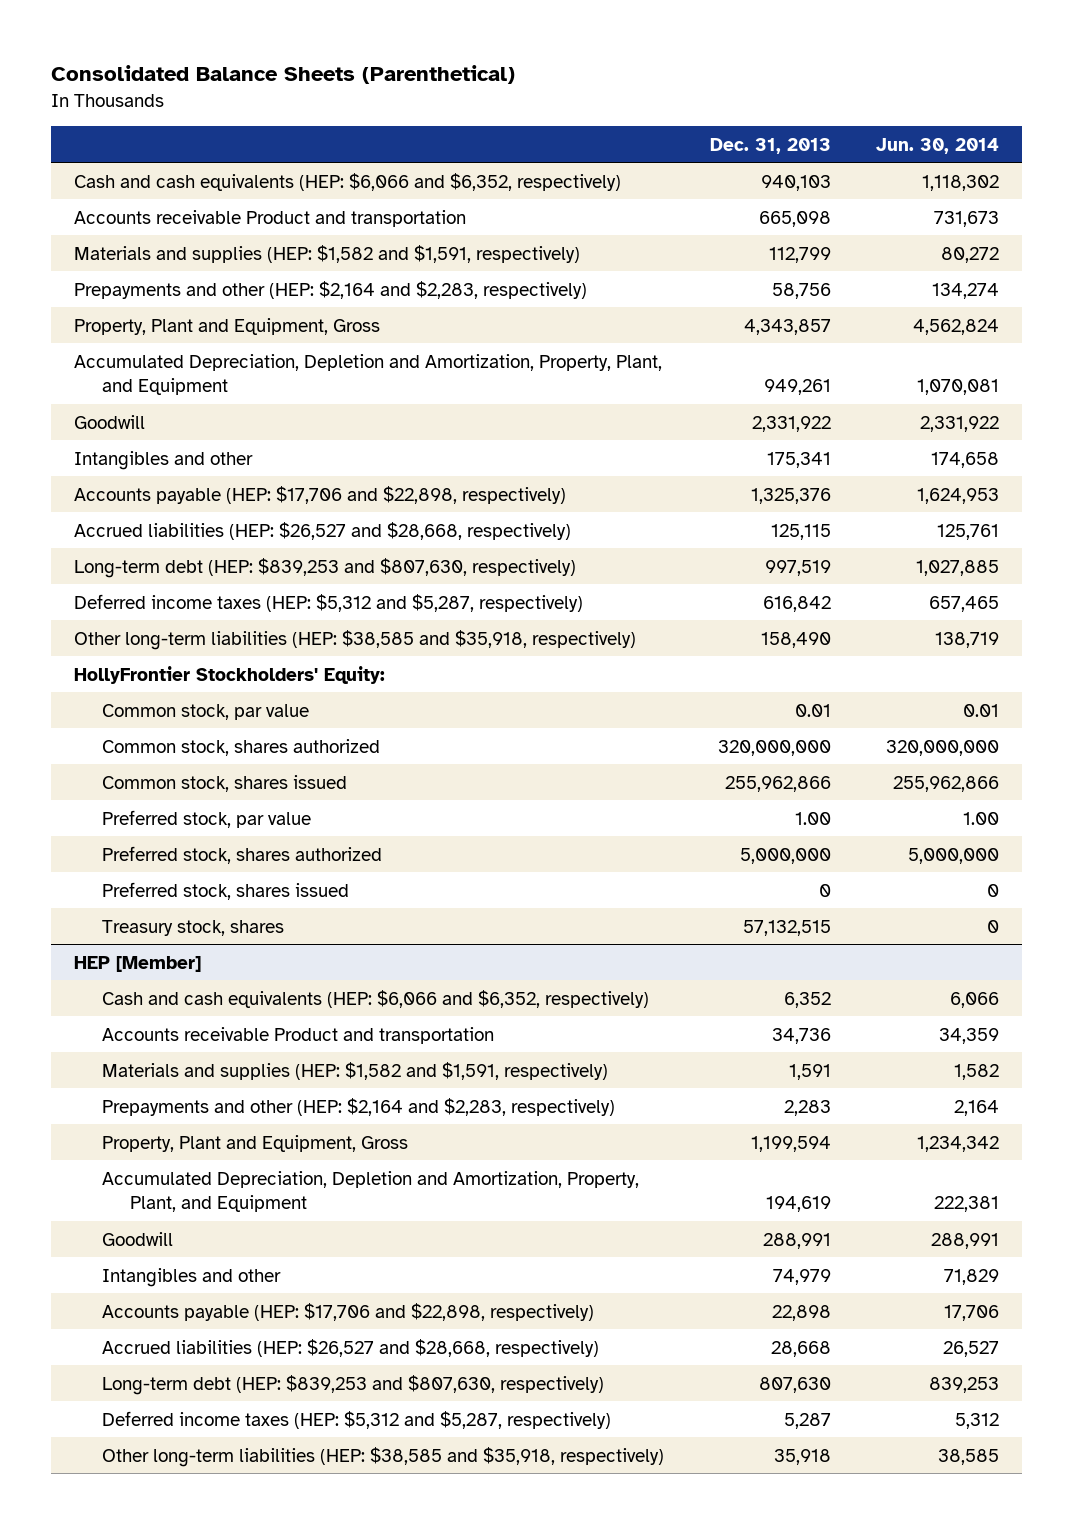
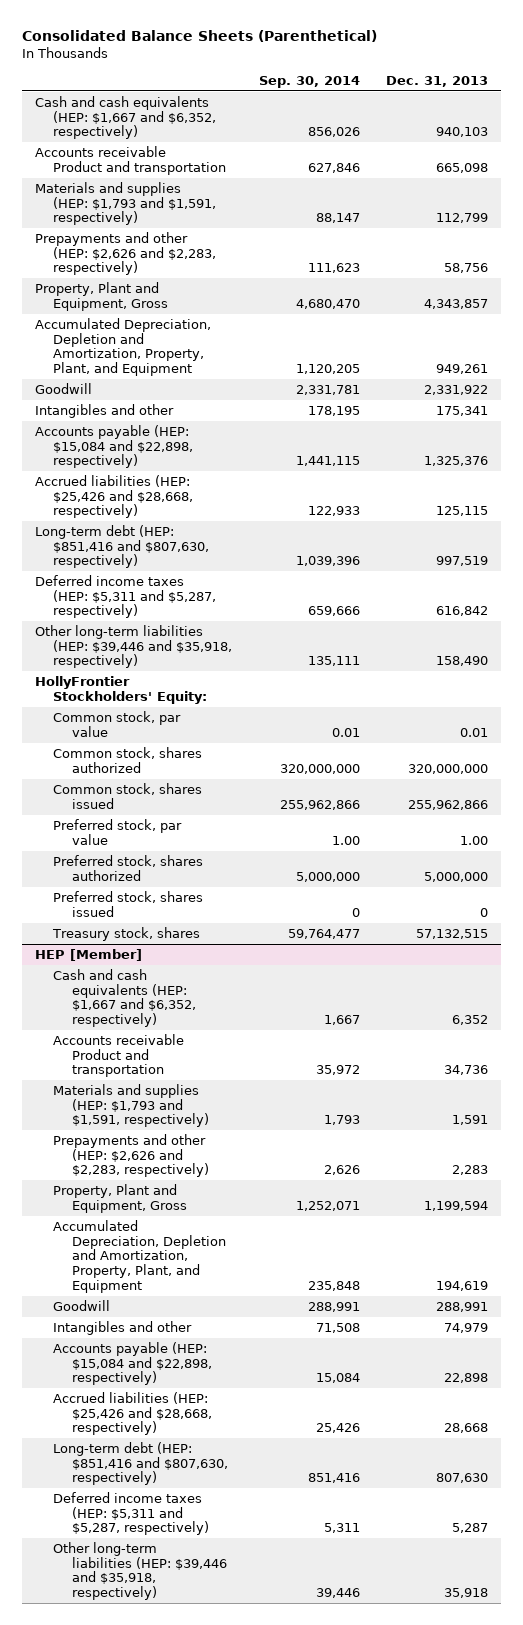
[876,137,1000,154] Jun. 30, 2014 -> none
none -> [258,76,360,89] Sep. 30, 2014
[74,172,622,191] Cash and cash equivalents (HEP: $6,066 and $6,352, respectively) -> [34,95,217,140] Cash and cash equivalents (HEP: $1,667 and $6,352, respectively)
[74,244,581,263] Materials and supplies (HEP: $1,582 and $1,591, respectively) -> [34,181,217,226] Materials and supplies (HEP: $1,793 and $1,591, respectively)
[74,280,588,299] Prepayments and other (HEP: $2,164 and $2,283, respectively) -> [34,231,217,276] Prepayments and other (HEP: $2,626 and $2,283, respectively)
[74,485,567,504] Accounts payable (HEP: $17,706 and $22,898, respectively) -> [34,424,194,469] Accounts payable (HEP: $15,084 and $22,898, respectively)
[74,521,572,540] Accrued liabilities (HEP: $26,527 and $28,668, respectively) -> [34,474,194,519] Accrued liabilities (HEP: $25,426 and $28,668, respectively)
[74,557,577,578] Long-term debt (HEP: $839,253 and $807,630, respectively) -> [34,524,210,569] Long-term debt (HEP: $851,416 and $807,630, respectively)
[74,593,584,612] Deferred income taxes (HEP: $5,312 and $5,287, respectively) -> [34,574,217,619] Deferred income taxes (HEP: $5,311 and $5,287, respectively)
[74,629,637,650] Other long-term liabilities (HEP: $38,585 and $35,918, respectively) -> [34,624,233,669] Other long-term liabilities (HEP: $39,446 and $35,918, respectively)
[102,989,650,1008] Cash and cash equivalents (HEP: $6,066 and $6,352, respectively) -> [53,968,196,1028] Cash and cash equivalents (HEP: $1,667 and $6,352, respectively)
[102,1061,609,1080] Materials and supplies (HEP: $1,582 and $1,591, respectively) -> [53,1083,209,1128] Materials and supplies (HEP: $1,793 and $1,591, respectively)
[102,1097,616,1116] Prepayments and other (HEP: $2,164 and $2,283, respectively) -> [53,1133,209,1178] Prepayments and other (HEP: $2,626 and $2,283, respectively)
[102,1302,595,1321] Accounts payable (HEP: $17,706 and $22,898, respectively) -> [53,1341,212,1386] Accounts payable (HEP: $15,084 and $22,898, respectively)
[102,1338,600,1357] Accrued liabilities (HEP: $26,527 and $28,668, respectively) -> [53,1391,212,1436] Accrued liabilities (HEP: $25,426 and $28,668, respectively)
[102,1374,605,1395] Long-term debt (HEP: $839,253 and $807,630, respectively) -> [53,1441,228,1486] Long-term debt (HEP: $851,416 and $807,630, respectively)
[102,1410,612,1429] Deferred income taxes (HEP: $5,312 and $5,287, respectively) -> [53,1491,209,1536] Deferred income taxes (HEP: $5,311 and $5,287, respectively)
[102,1446,665,1467] Other long-term liabilities (HEP: $38,585 and $35,918, respectively) -> [53,1541,227,1601] Other long-term liabilities (HEP: $39,446 and $35,918, respectively)

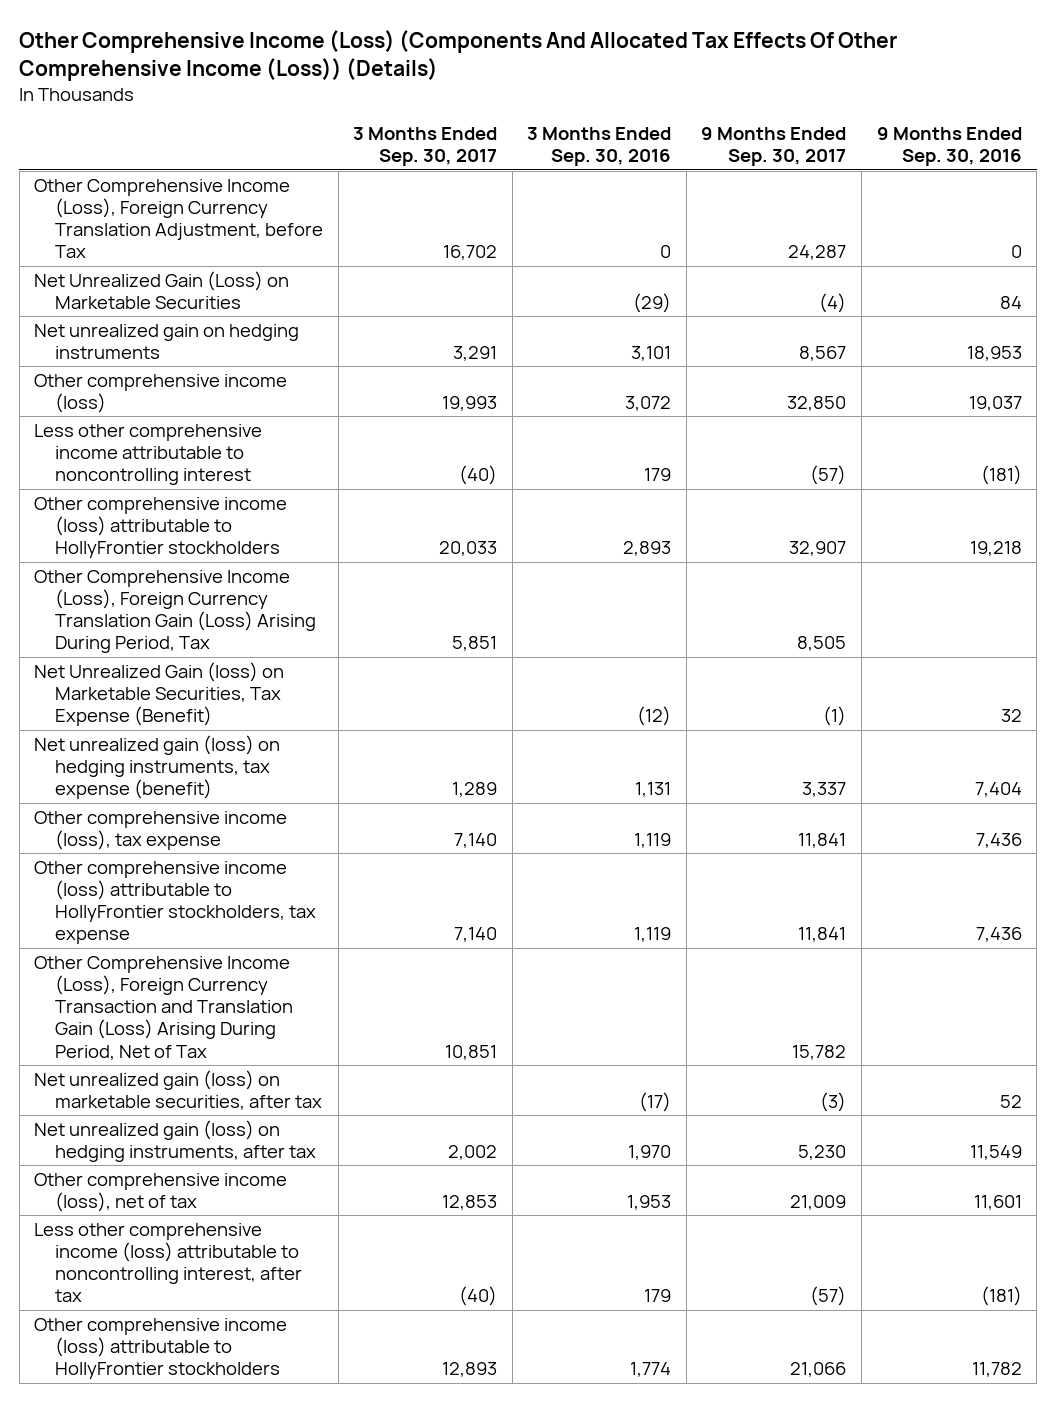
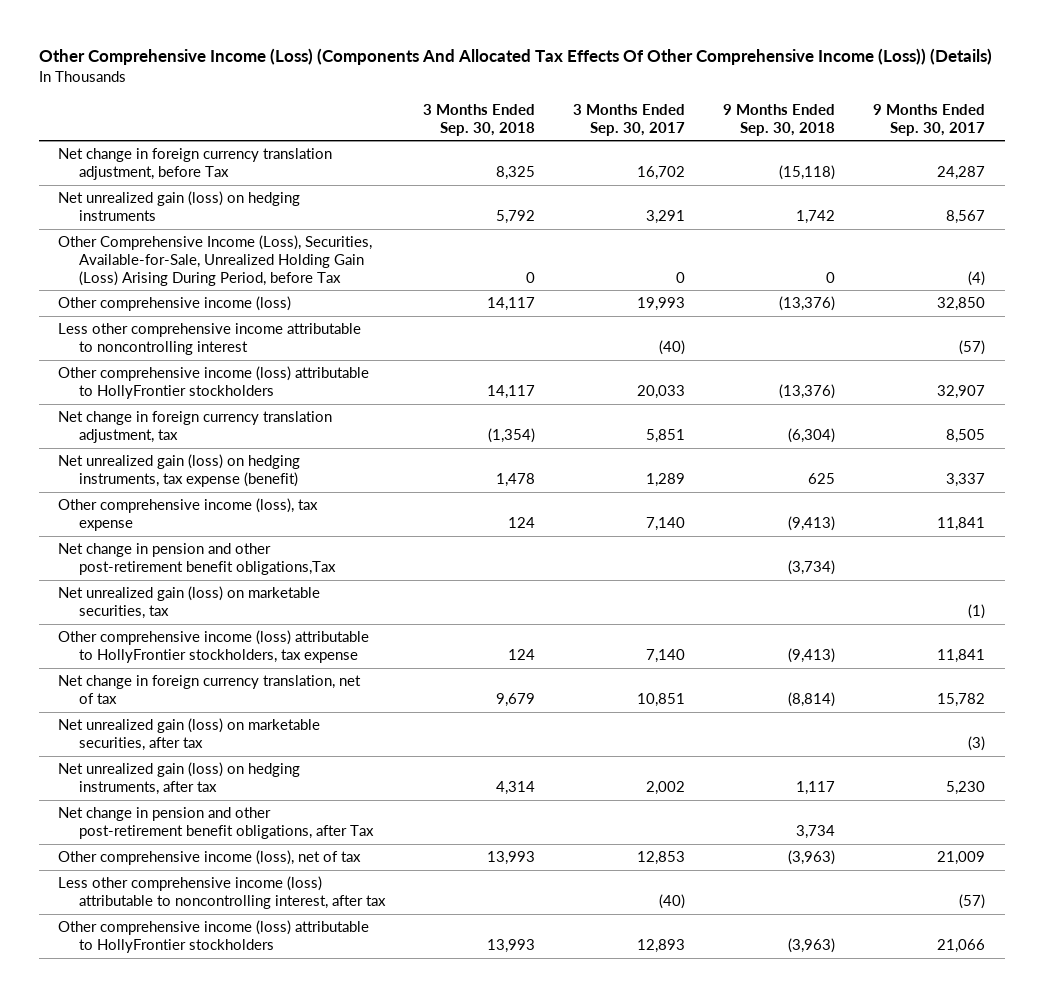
[527,126,672,167] 3 Months Ended Sep. 30, 2016 -> none
[876,126,1022,167] 9 Months Ended Sep. 30, 2016 -> none
none -> [422,103,535,136] 3 Months Ended Sep. 30, 2018
none -> [723,103,836,136] 9 Months Ended Sep. 30, 2018
[34,270,290,309] Net Unrealized Gain (Loss) on Marketable Securities -> none
[34,178,323,259] Other Comprehensive Income (Loss), Foreign Currency Translation Adjustment, before Tax -> [58,148,333,180] Net change in foreign currency translation adjustment, before Tax
[34,323,300,359] Net unrealized gain on hedging instruments -> [58,191,301,221] Net unrealized gain (loss) on hedging instruments
none -> [58,235,373,286] Other Comprehensive Income (Loss), Securities, Available-for-Sale, Unrealized Holding Gain (Loss) Arising During Period, before Tax
[34,661,285,727] Net Unrealized Gain (loss) on Marketable Securities, Tax Expense (Benefit) -> none
[34,569,316,654] Other Comprehensive Income (Loss), Foreign Currency Translation Gain (Loss) Arising During Period, Tax -> [58,411,333,443] Net change in foreign currency translation adjustment, tax
none -> [58,543,336,575] Net change in pension and other post-retirement benefit obligations,Tax
none -> [58,586,321,619] Net unrealized gain (loss) on marketable securities, tax
[34,955,293,1060] Other Comprehensive Income (Loss), Foreign Currency Transaction and Translation Gain (Loss) Arising During Period, Net of Tax -> [58,675,362,704] Net change in foreign currency translation, net of tax
none -> [58,807,374,839] Net change in pension and other post-retirement benefit obligations, after Tax

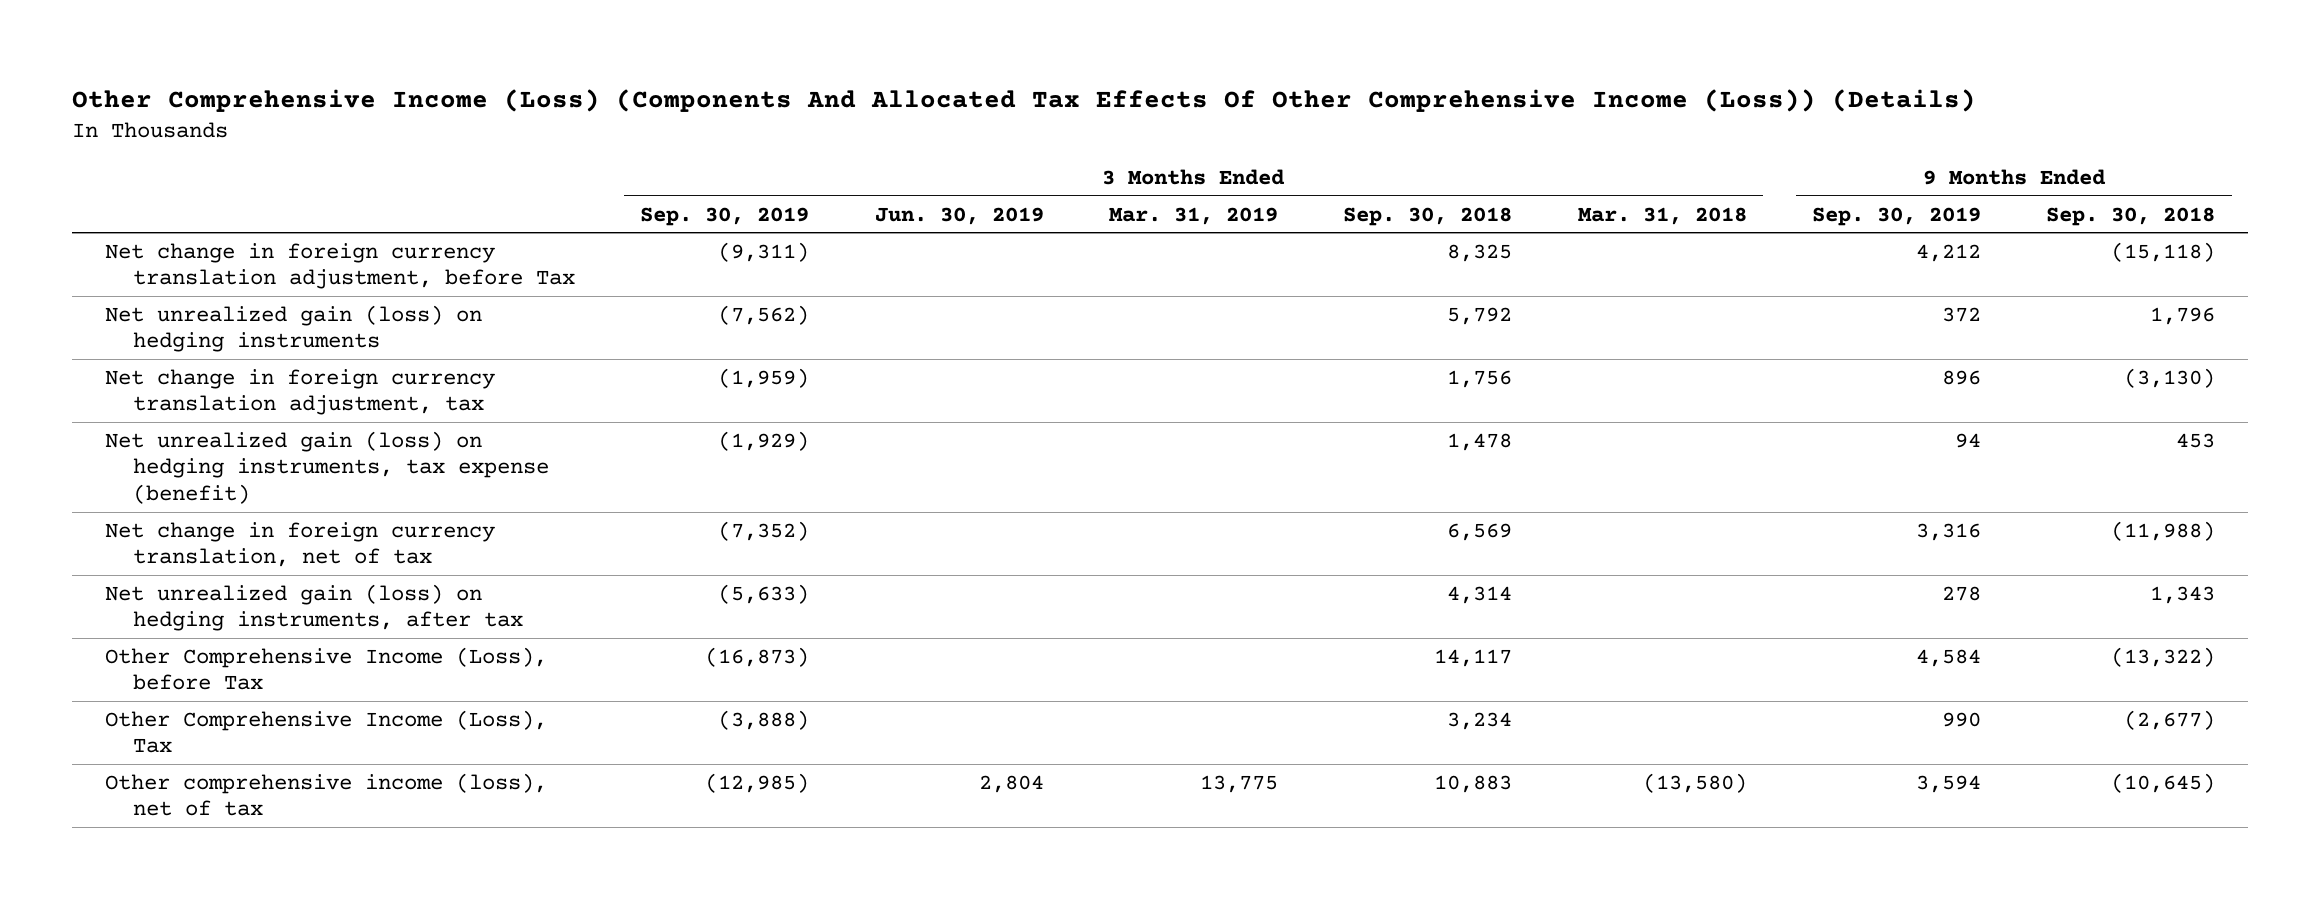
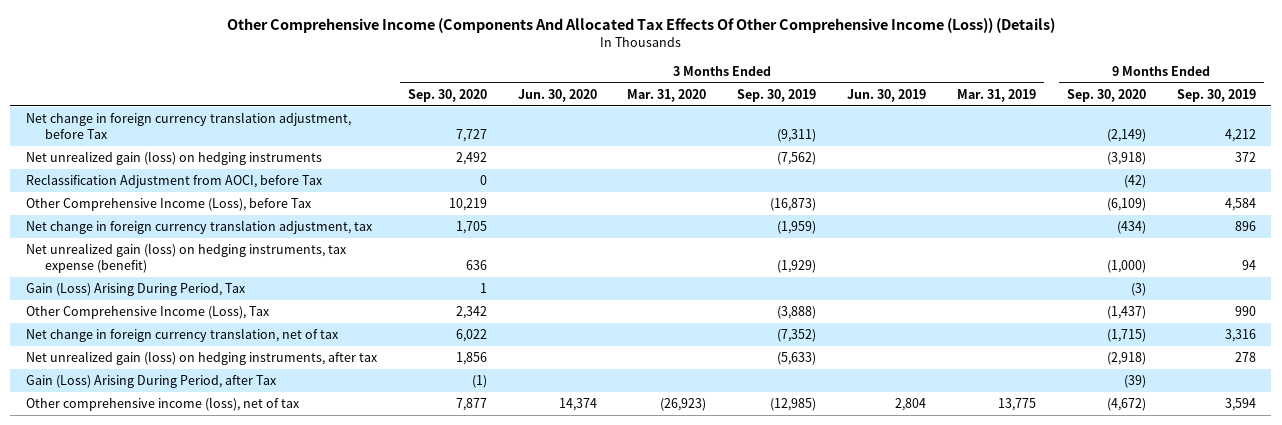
[71,88,1976,112] Other Comprehensive Income (Loss) (Components And Allocated Tax Effects Of Other Comprehensive Income (Loss)) (Details) -> [226,18,1055,34] Other Comprehensive Income (Components And Allocated Tax Effects Of Other Comprehensive Income (Loss)) (Details)
[1343,206,1513,226] Sep. 30, 2018 -> none
[1577,206,1747,225] Mar. 31, 2018 -> none
[2046,206,2216,226] Sep. 30, 2018 -> none
none -> [407,88,487,102] Sep. 30, 2020
none -> [517,88,597,102] Jun. 30, 2020
none -> [627,88,707,102] Mar. 31, 2020
none -> [1066,88,1146,102] Sep. 30, 2020
none -> [25,174,323,189] Reclassification Adjustment from AOCI, before Tax
[104,646,547,691] Other Comprehensive Income (Loss), before Tax -> [25,198,312,212] Other Comprehensive Income (Loss), before Tax
none -> [25,283,246,297] Gain (Loss) Arising During Period, Tax
[104,709,547,754] Other Comprehensive Income (Loss), Tax -> [25,306,270,320] Other Comprehensive Income (Loss), Tax
none -> [25,375,277,389] Gain (Loss) Arising During Period, after Tax

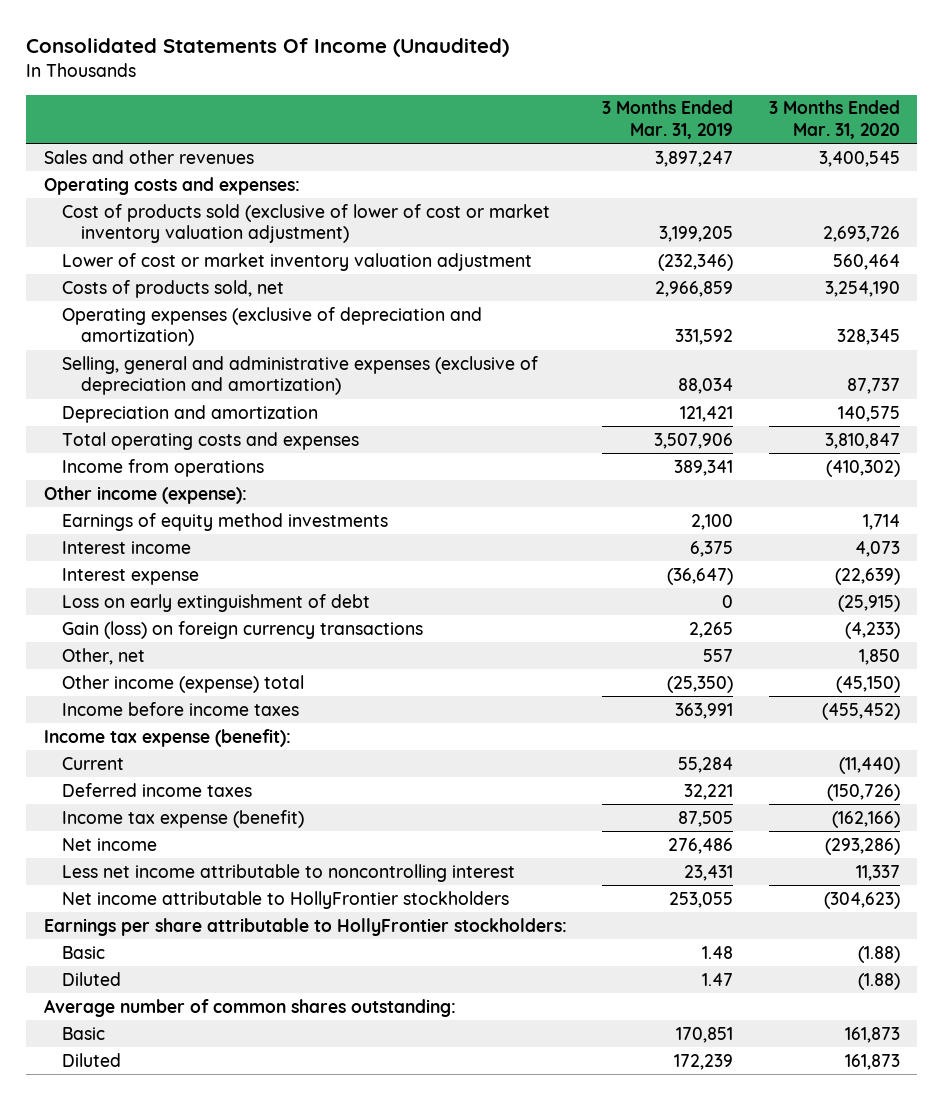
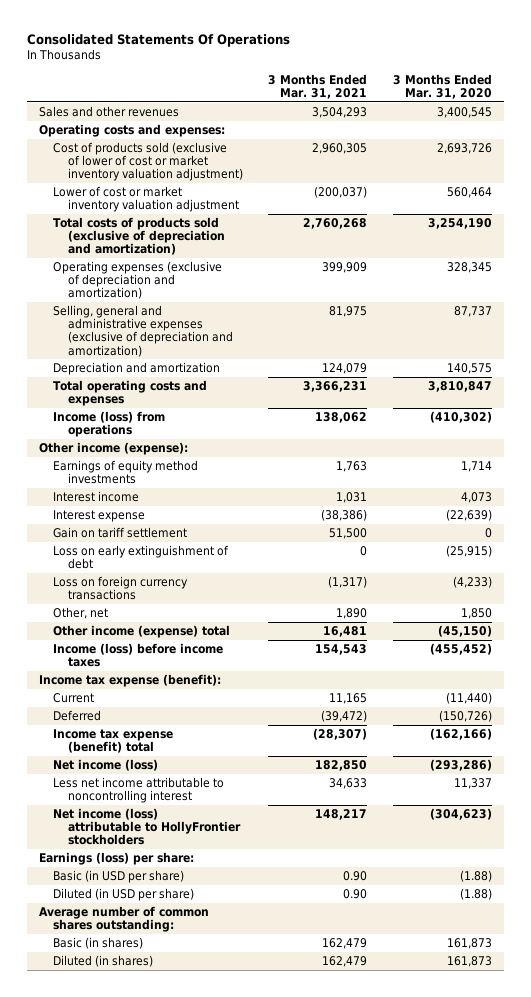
[25,38,509,58] Consolidated Statements Of Income (Unaudited) -> [26,34,290,48] Consolidated Statements Of Operations
[602,100,734,139] 3 Months Ended Mar. 31, 2019 -> none
none -> [268,73,368,99] 3 Months Ended Mar. 31, 2021
[62,279,285,298] Costs of products sold, net -> [53,217,225,256] Total costs of products sold (exclusive of depreciation and amortization)
[62,458,265,477] Income from operations -> [53,411,166,438] Income (loss) from operations
none -> [53,527,188,539] Gain on tariff settlement
[62,620,424,639] Gain (loss) on foreign currency transactions -> [53,576,189,601] Loss on foreign currency transactions
[62,701,300,716] Income before income taxes -> [53,643,224,668] Income (loss) before income taxes
[62,782,253,797] Deferred income taxes -> [53,710,102,722] Deferred
[62,809,305,828] Income tax expense (benefit) -> [53,729,174,754] Income tax expense (benefit) total
[62,837,158,851] Net income -> [53,759,159,772] Net income (loss)
[62,890,510,909] Net income attributable to HollyFrontier stockholders -> [53,808,241,846] Net income (loss) attributable to HollyFrontier stockholders
[43,917,567,936] Earnings per share attributable to HollyFrontier stockholders: -> [39,852,195,866] Earnings (loss) per share:
[62,945,106,959] Basic -> [53,870,185,884] Basic (in USD per share)
[62,971,122,986] Diluted -> [53,888,195,902] Diluted (in USD per share)
[62,1026,106,1040] Basic -> [53,937,144,950] Basic (in shares)
[62,1052,122,1067] Diluted -> [53,955,154,968] Diluted (in shares)

